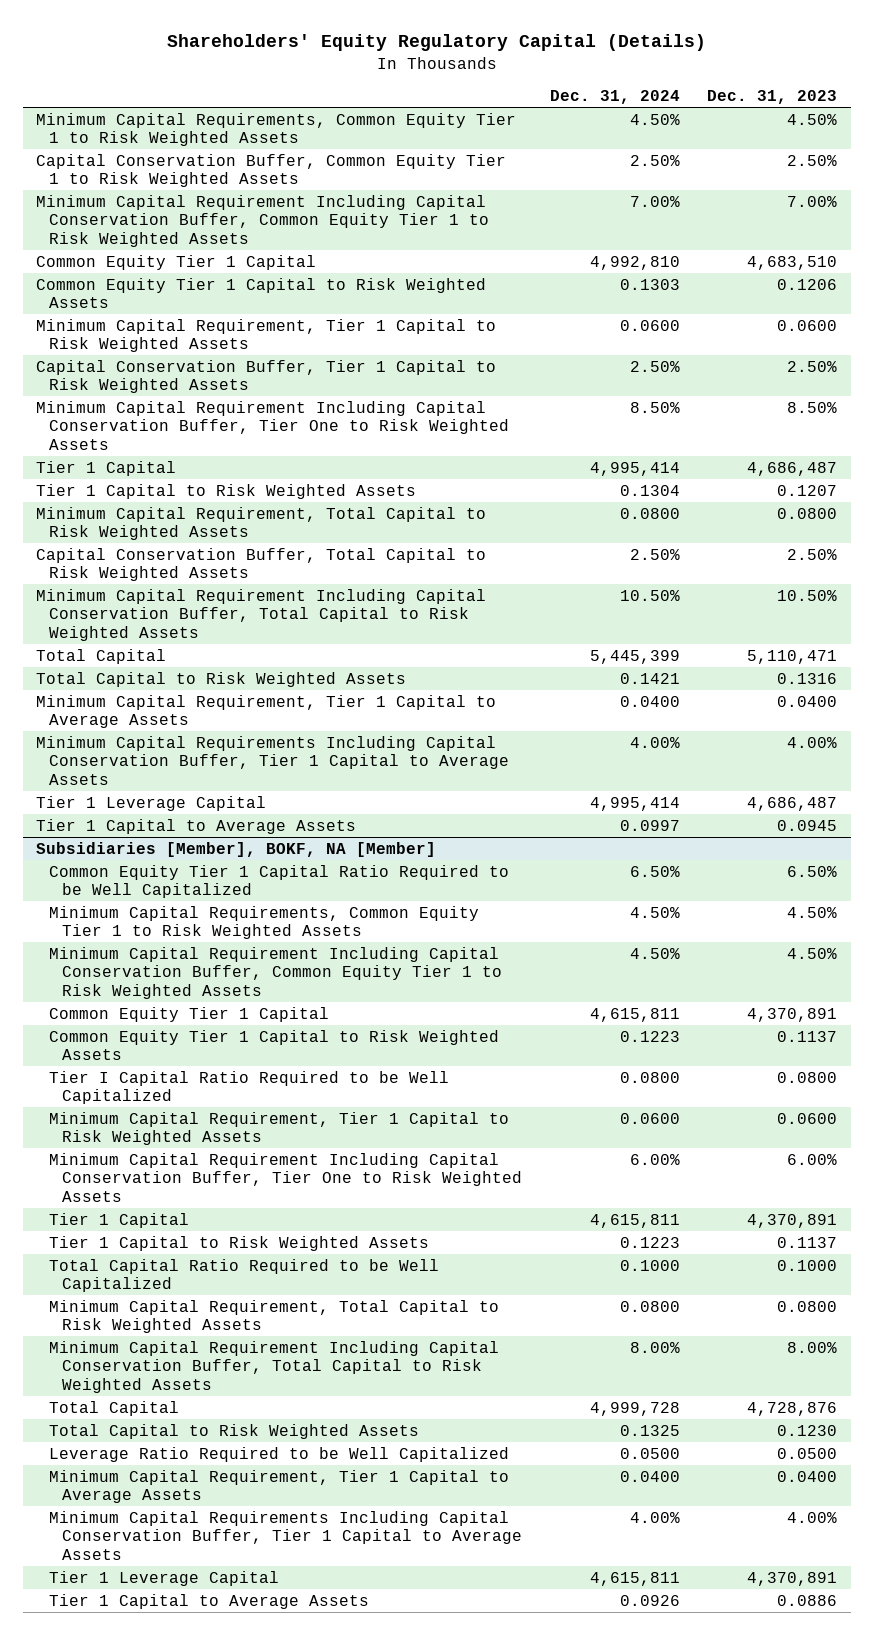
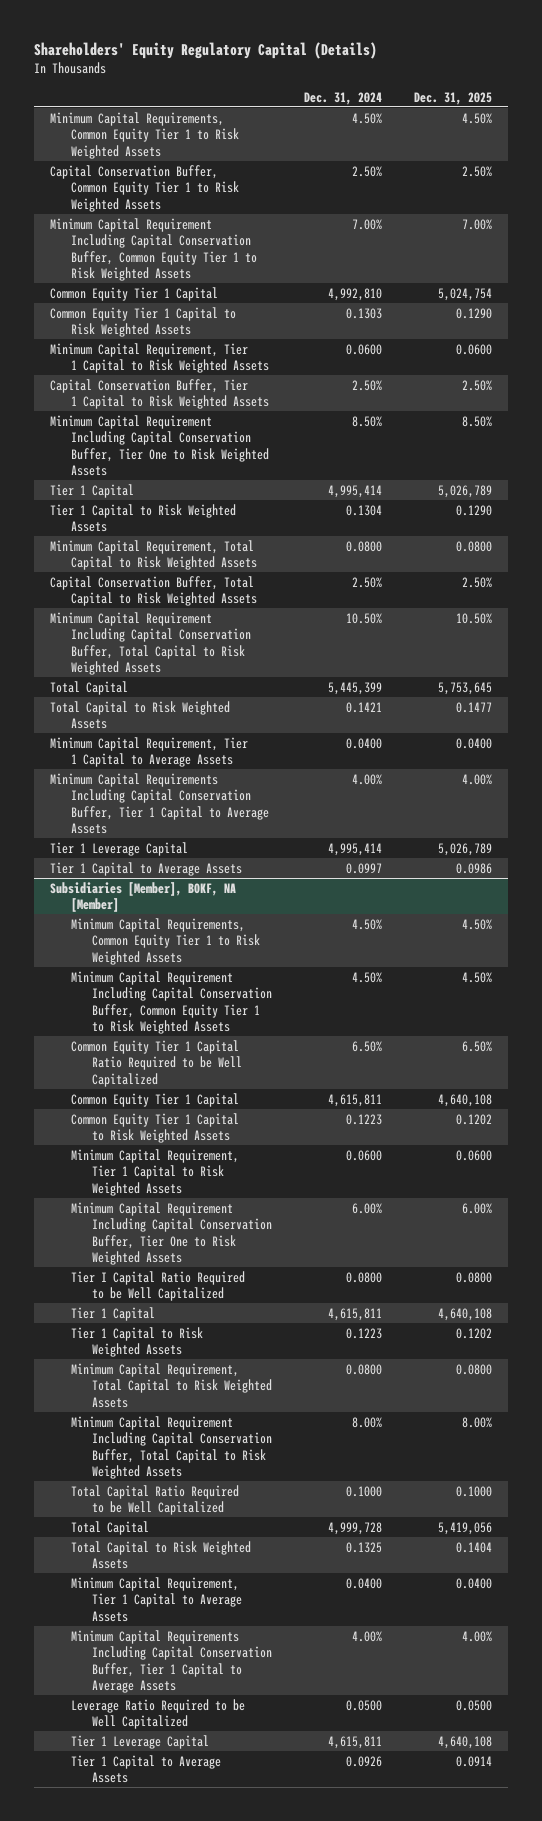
[706,90,837,105] Dec. 31, 2023 -> none
none -> [414,91,493,105] Dec. 31, 2025
[49,864,510,899] Common Equity Tier 1 Capital Ratio Required to be Well Capitalized -> [71,1039,243,1087] Common Equity Tier 1 Capital Ratio Required to be Well Capitalized
[49,1070,450,1105] Tier I Capital Ratio Required to be Well Capitalized -> [71,1270,246,1302] Tier I Capital Ratio Required to be Well Capitalized
[49,1258,440,1293] Total Capital Ratio Required to be Well Capitalized -> [71,1484,240,1516] Total Capital Ratio Required to be Well Capitalized
[49,1446,510,1462] Leverage Ratio Required to be Well Capitalized -> [71,1698,246,1730] Leverage Ratio Required to be Well Capitalized

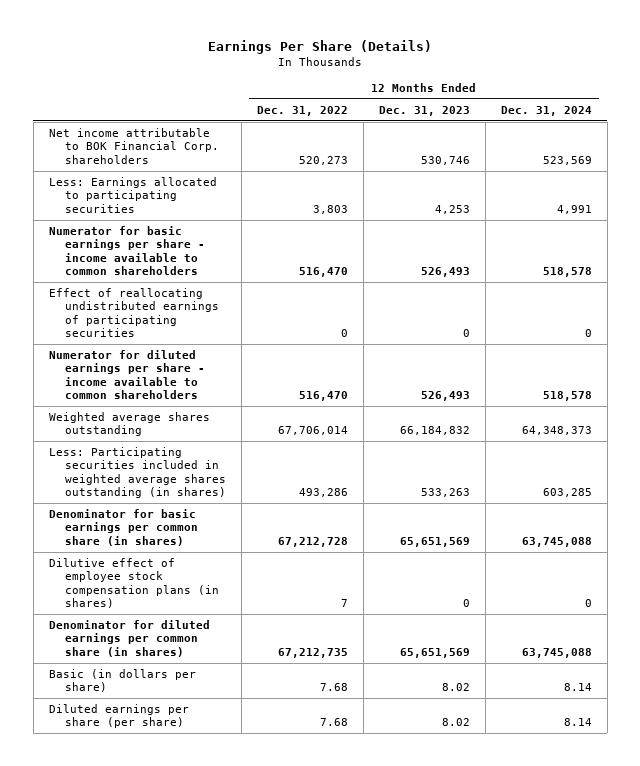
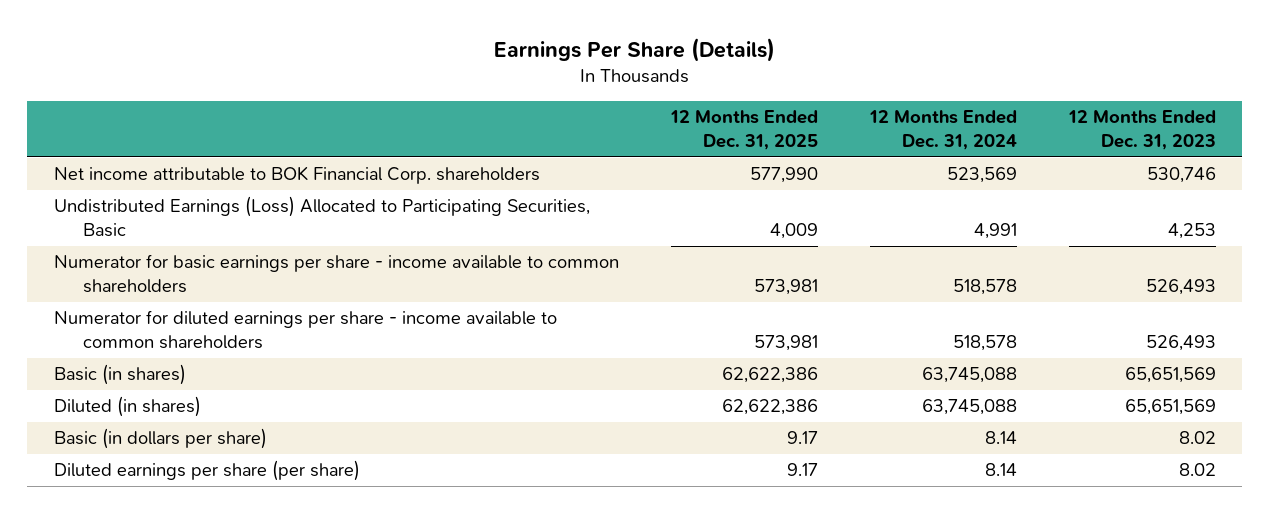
[256,105,348,116] Dec. 31, 2022 -> none
none -> [669,109,818,151] 12 Months Ended Dec. 31, 2025
[48,177,217,213] Less: Earnings allocated to participating securities -> [53,196,590,238] Undistributed Earnings (Loss) Allocated to Participating Securities, Basic
[48,288,219,337] Effect of reallocating undistributed earnings of participating securities -> none
[48,412,210,437] Weighted average shares outstanding -> none
[48,447,226,498] Less: Participating securities included in weighted average shares outstanding (in shares) -> none
[48,558,219,608] Dilutive effect of employee stock compensation plans (in shares) -> none
[48,509,198,546] Denominator for basic earnings per common share (in shares) -> [53,364,186,386] Basic (in shares)
[48,620,210,657] Denominator for diluted earnings per common share (in shares) -> [53,396,201,418] Diluted (in shares)

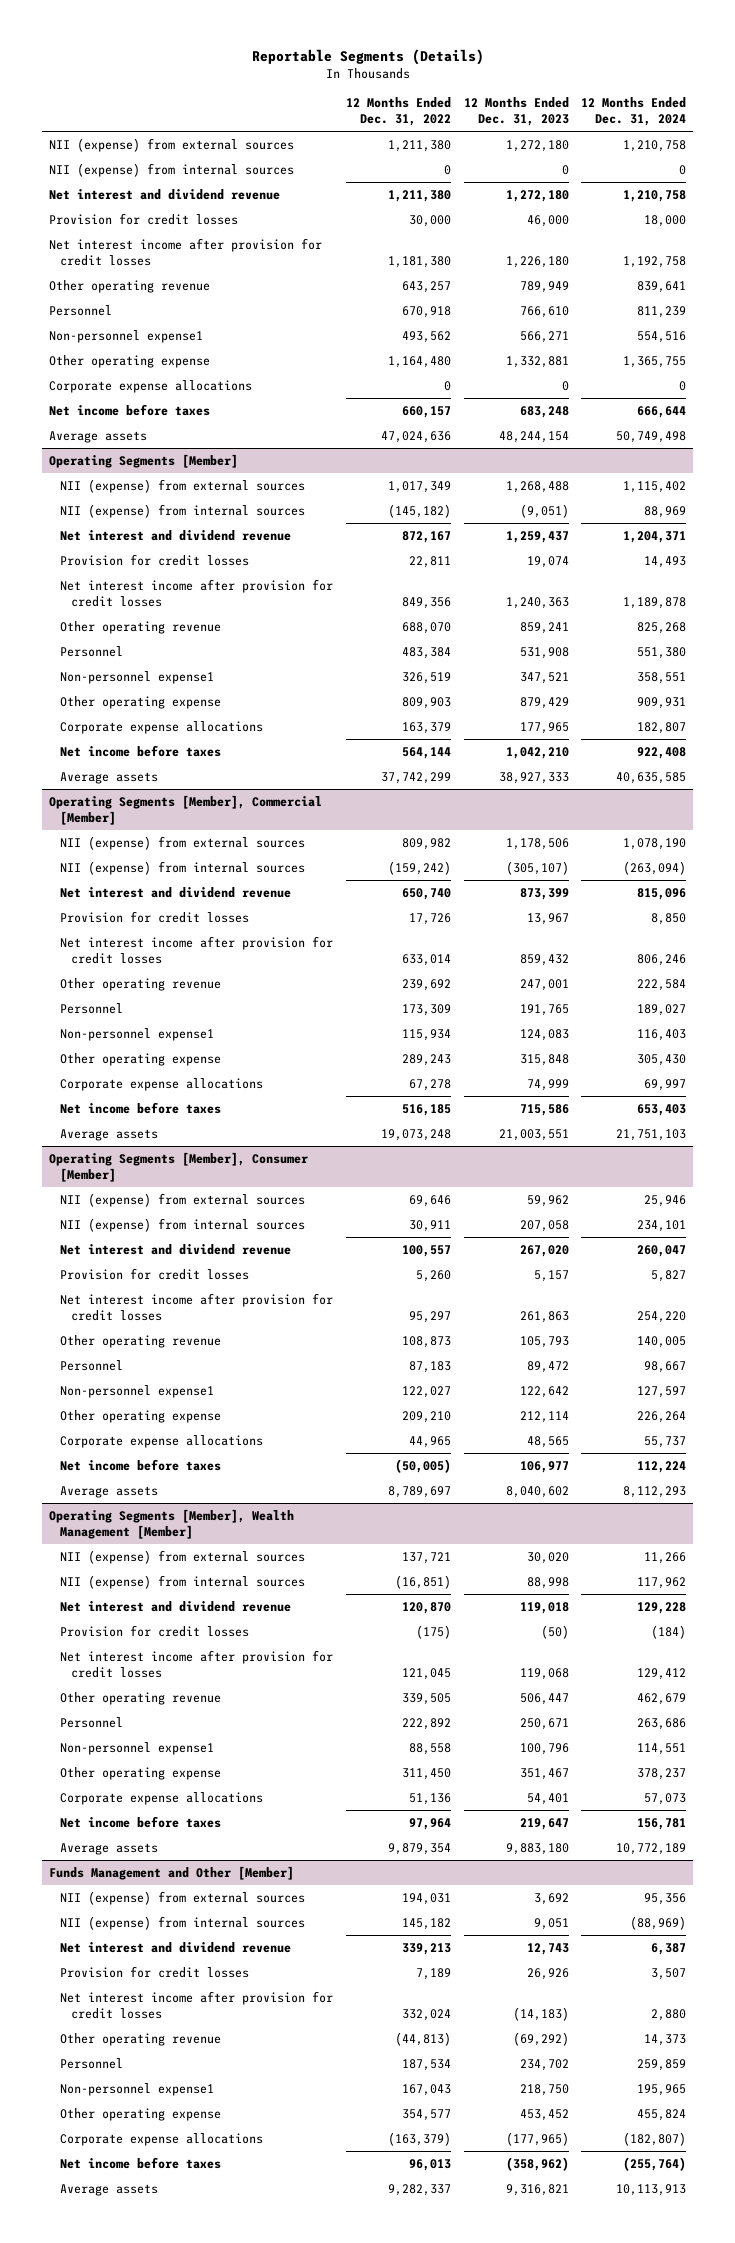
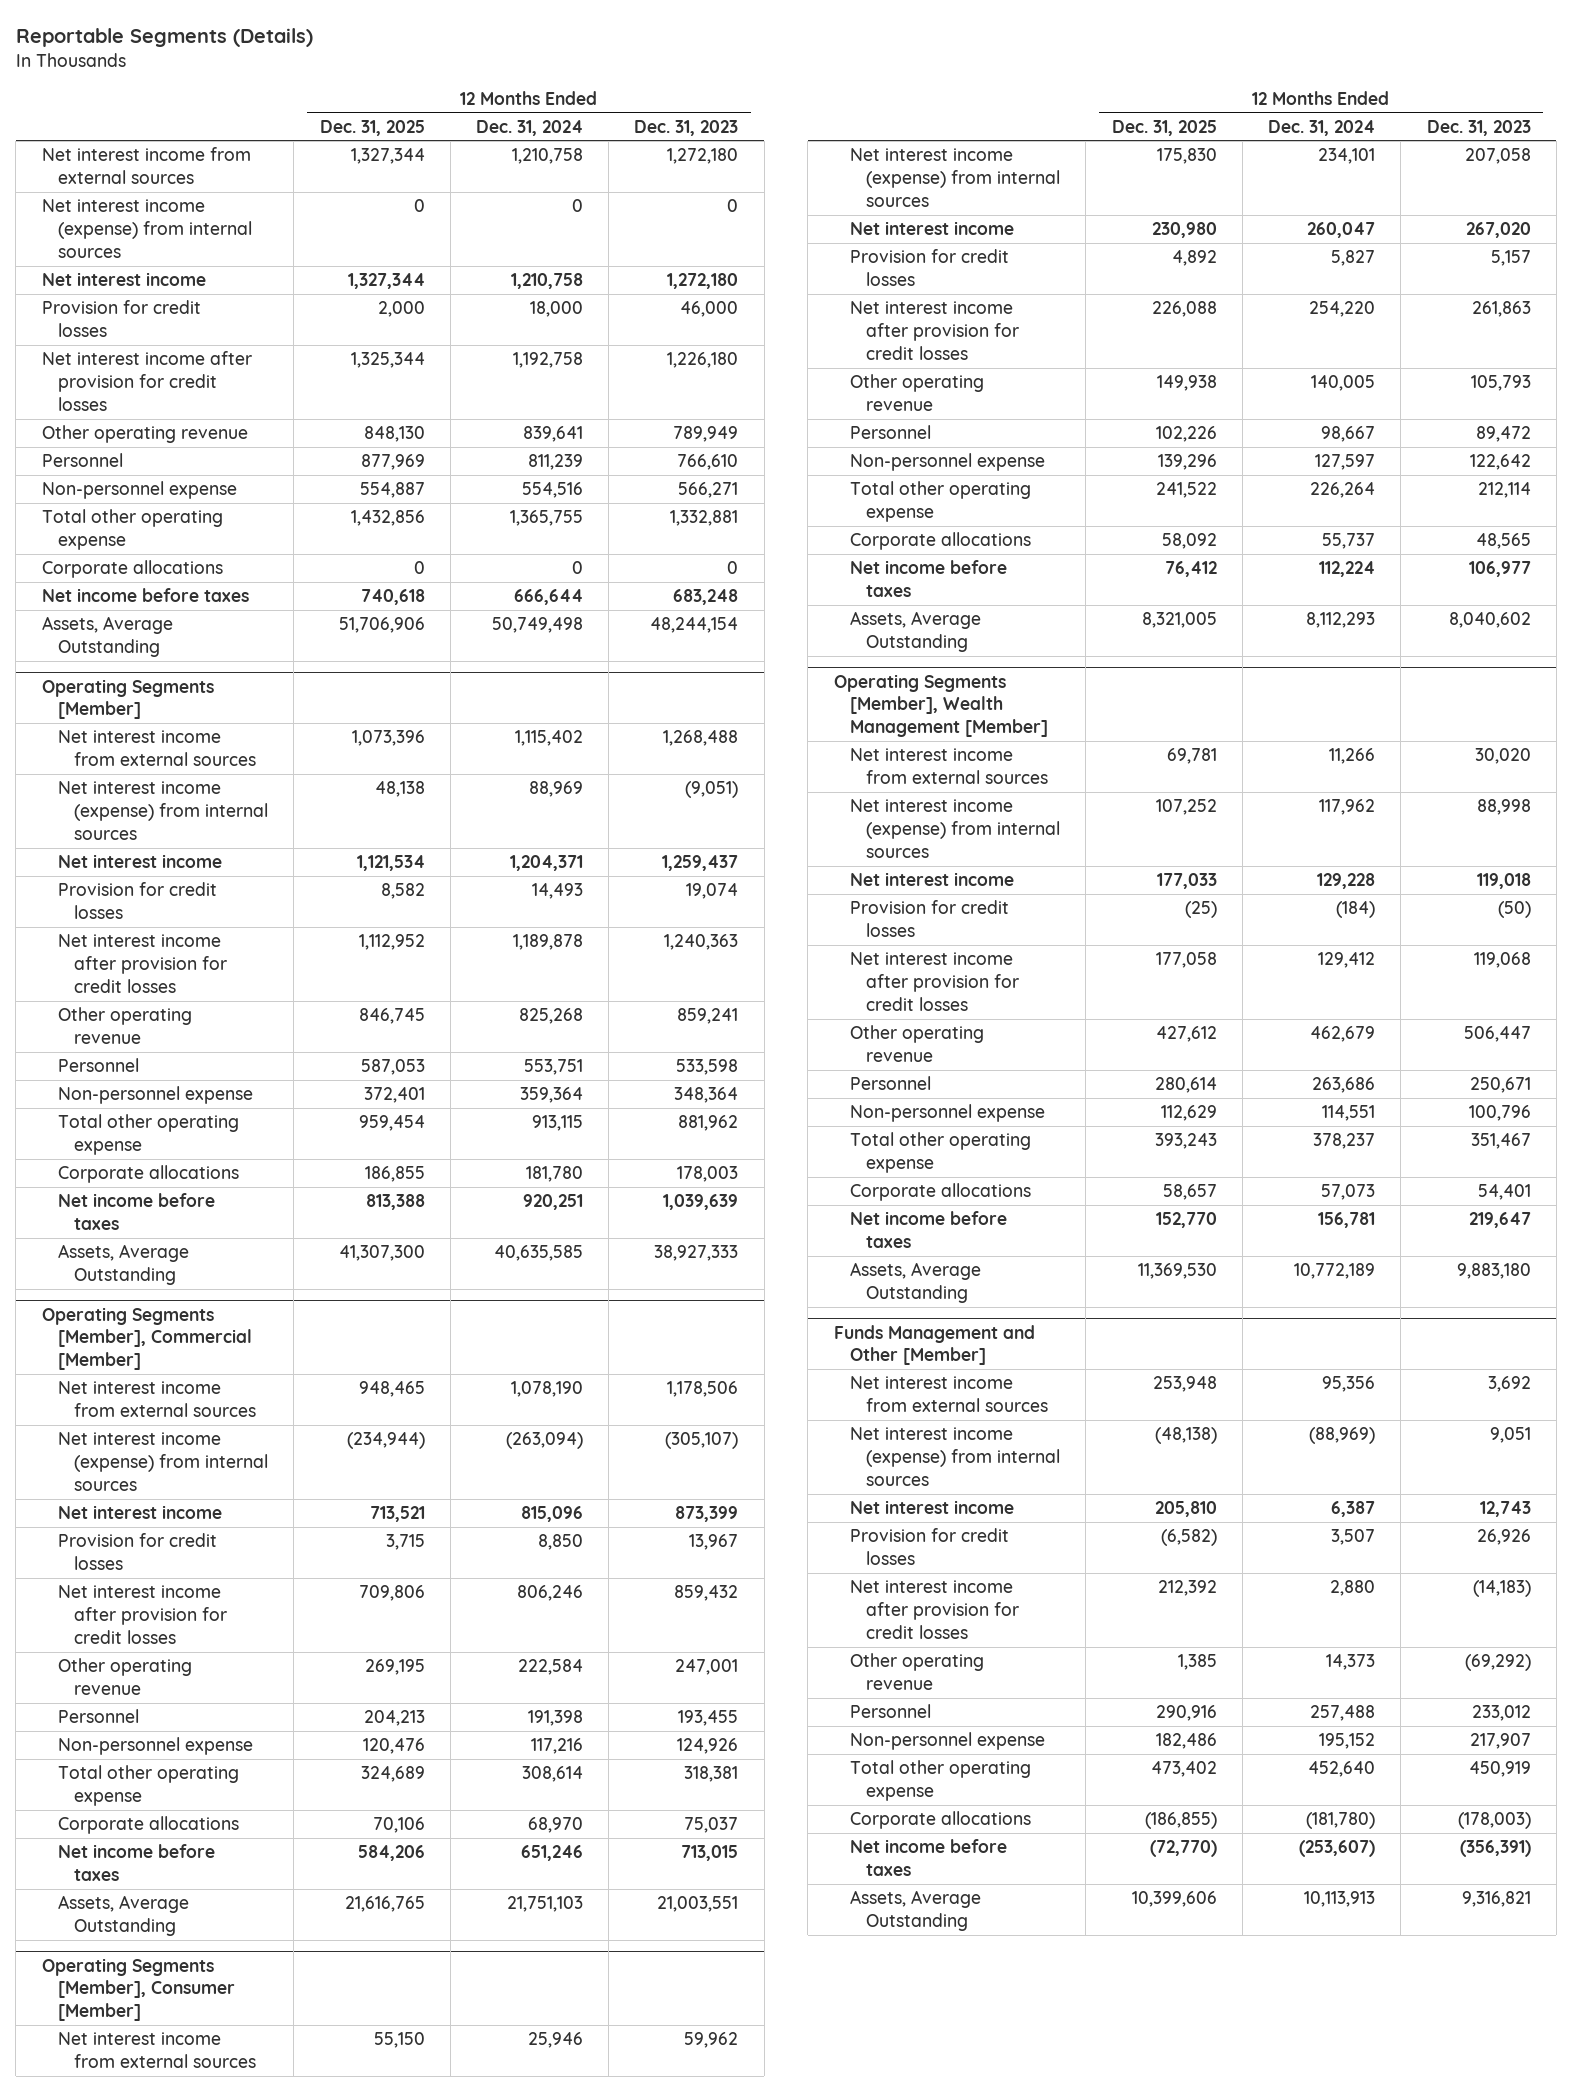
[345,97,451,127] 12 Months Ended Dec. 31, 2022 -> none
none -> [319,119,425,136] Dec. 31, 2025
[48,137,294,152] NII (expense) from external sources -> [41,147,251,184] Net interest income from external sources
[48,162,294,177] NII (expense) from internal sources -> [41,199,252,258] Net interest income (expense) from internal sources
[48,188,280,200] Net interest and dividend revenue -> [41,272,206,287] Net interest income
[48,329,203,343] Non-personnel expense1 -> [41,481,237,500] Non-personnel expense
[48,354,210,368] Other operating expense -> [41,509,223,550] Total other operating expense
[48,379,252,393] Corporate expense allocations -> [41,560,223,579] Corporate allocations
[48,430,147,443] Average assets -> [41,616,173,657] Assets, Average Outstanding
[59,478,305,493] NII (expense) from external sources -> [57,730,257,766] Net interest income from external sources
[59,503,305,518] NII (expense) from internal sources -> [57,781,269,840] Net interest income (expense) from internal sources
[59,529,291,541] Net interest and dividend revenue -> [57,854,222,869] Net interest income
[519,646,569,659] 531,908 -> [676,1059,739,1076] 533,598
[637,646,687,659] 551,380 -> [524,1059,584,1076] 553,751
[59,670,214,684] Non-personnel expense1 -> [57,1086,253,1105] Non-personnel expense
[519,671,569,684] 347,521 -> [674,1087,739,1104] 348,364
[637,671,687,684] 358,551 -> [520,1087,584,1104] 359,364
[59,695,221,709] Other operating expense -> [57,1114,239,1155] Total other operating expense
[519,696,569,709] 879,429 -> [678,1115,739,1132] 881,962
[637,696,687,709] 909,931 -> [532,1115,584,1132] 913,115
[59,720,263,734] Corporate expense allocations -> [57,1165,239,1184] Corporate allocations
[519,721,569,734] 177,965 -> [677,1166,739,1183] 178,003
[637,721,687,734] 182,807 -> [526,1166,584,1183] 181,780
[505,746,569,759] 1,042,210 -> [663,1194,739,1211] 1,039,639
[637,746,687,759] 922,408 -> [523,1194,584,1211] 920,251
[59,771,158,784] Average assets -> [57,1244,189,1285] Assets, Average Outstanding
[59,835,305,850] NII (expense) from external sources -> [57,1381,257,1417] Net interest income from external sources
[59,860,305,875] NII (expense) from internal sources -> [57,1432,269,1491] Net interest income (expense) from internal sources
[59,886,291,898] Net interest and dividend revenue -> [57,1505,222,1520] Net interest income
[519,1003,569,1016] 191,765 -> [678,1710,739,1727] 193,455
[637,1003,687,1016] 189,027 -> [528,1710,584,1727] 191,398
[59,1027,214,1041] Non-personnel expense1 -> [57,1737,253,1756] Non-personnel expense
[519,1028,569,1041] 124,083 -> [677,1738,739,1755] 124,926
[637,1028,687,1041] 116,403 -> [531,1738,584,1755] 117,216
[59,1052,221,1066] Other operating expense -> [57,1765,239,1806] Total other operating expense
[519,1053,569,1066] 315,848 -> [684,1766,739,1783] 318,381
[637,1053,687,1066] 305,430 -> [522,1766,584,1783] 308,614
[59,1077,263,1091] Corporate expense allocations -> [57,1816,239,1835] Corporate allocations
[526,1078,569,1091] 74,999 -> [684,1817,739,1834] 75,037
[644,1078,687,1091] 69,997 -> [528,1817,584,1834] 68,970
[519,1103,569,1116] 715,586 -> [681,1845,739,1862] 713,015
[637,1103,687,1116] 653,403 -> [521,1845,584,1862] 651,246
[59,1128,158,1141] Average assets -> [57,1895,189,1936] Assets, Average Outstanding
[59,1192,305,1207] NII (expense) from external sources -> [57,2032,257,2068] Net interest income from external sources
[59,1217,305,1232] NII (expense) from internal sources -> [849,148,1061,207] Net interest income (expense) from internal sources
[59,1243,291,1255] Net interest and dividend revenue -> [849,221,1014,236] Net interest income
[59,1384,214,1398] Non-personnel expense1 -> [849,453,1045,472] Non-personnel expense
[59,1409,221,1423] Other operating expense -> [849,481,1031,522] Total other operating expense
[59,1434,263,1448] Corporate expense allocations -> [849,532,1031,551] Corporate allocations
[59,1485,158,1498] Average assets -> [849,611,981,652] Assets, Average Outstanding
[59,1549,305,1564] NII (expense) from external sources -> [849,748,1049,784] Net interest income from external sources
[59,1574,305,1589] NII (expense) from internal sources -> [849,799,1061,858] Net interest income (expense) from internal sources
[59,1600,291,1612] Net interest and dividend revenue -> [849,872,1014,887] Net interest income
[59,1741,214,1755] Non-personnel expense1 -> [849,1104,1045,1123] Non-personnel expense
[59,1766,221,1780] Other operating expense -> [849,1132,1031,1173] Total other operating expense
[59,1791,263,1805] Corporate expense allocations -> [849,1183,1031,1202] Corporate allocations
[59,1842,158,1855] Average assets -> [849,1262,981,1303] Assets, Average Outstanding
[59,1890,305,1905] NII (expense) from external sources -> [849,1376,1049,1412] Net interest income from external sources
[59,1915,305,1930] NII (expense) from internal sources -> [849,1427,1061,1486] Net interest income (expense) from internal sources
[59,1941,291,1953] Net interest and dividend revenue -> [849,1500,1014,1515] Net interest income
[519,2058,569,2071] 234,702 -> [1471,1705,1531,1722] 233,012
[637,2058,687,2071] 259,859 -> [1310,1705,1376,1722] 257,488
[59,2082,214,2096] Non-personnel expense1 -> [849,1732,1045,1751] Non-personnel expense
[519,2083,569,2096] 218,750 -> [1469,1733,1531,1750] 217,907
[637,2083,687,2096] 195,965 -> [1319,1733,1376,1750] 195,152
[59,2107,221,2121] Other operating expense -> [849,1760,1031,1801] Total other operating expense
[519,2108,569,2121] 453,452 -> [1468,1761,1531,1778] 450,919
[637,2108,687,2121] 455,824 -> [1308,1761,1376,1778] 452,640
[59,2132,263,2146] Corporate expense allocations -> [849,1811,1031,1830] Corporate allocations
[505,2131,569,2146] (177,965) -> [1457,1812,1531,1830] (178,003)
[623,2131,687,2146] (182,807) -> [1306,1812,1376,1830] (181,780)
[505,2156,569,2171] (358,962) -> [1459,1840,1531,1858] (356,391)
[623,2156,687,2171] (255,764) -> [1299,1840,1376,1858] (253,607)
[59,2183,158,2196] Average assets -> [849,1890,981,1931] Assets, Average Outstanding

